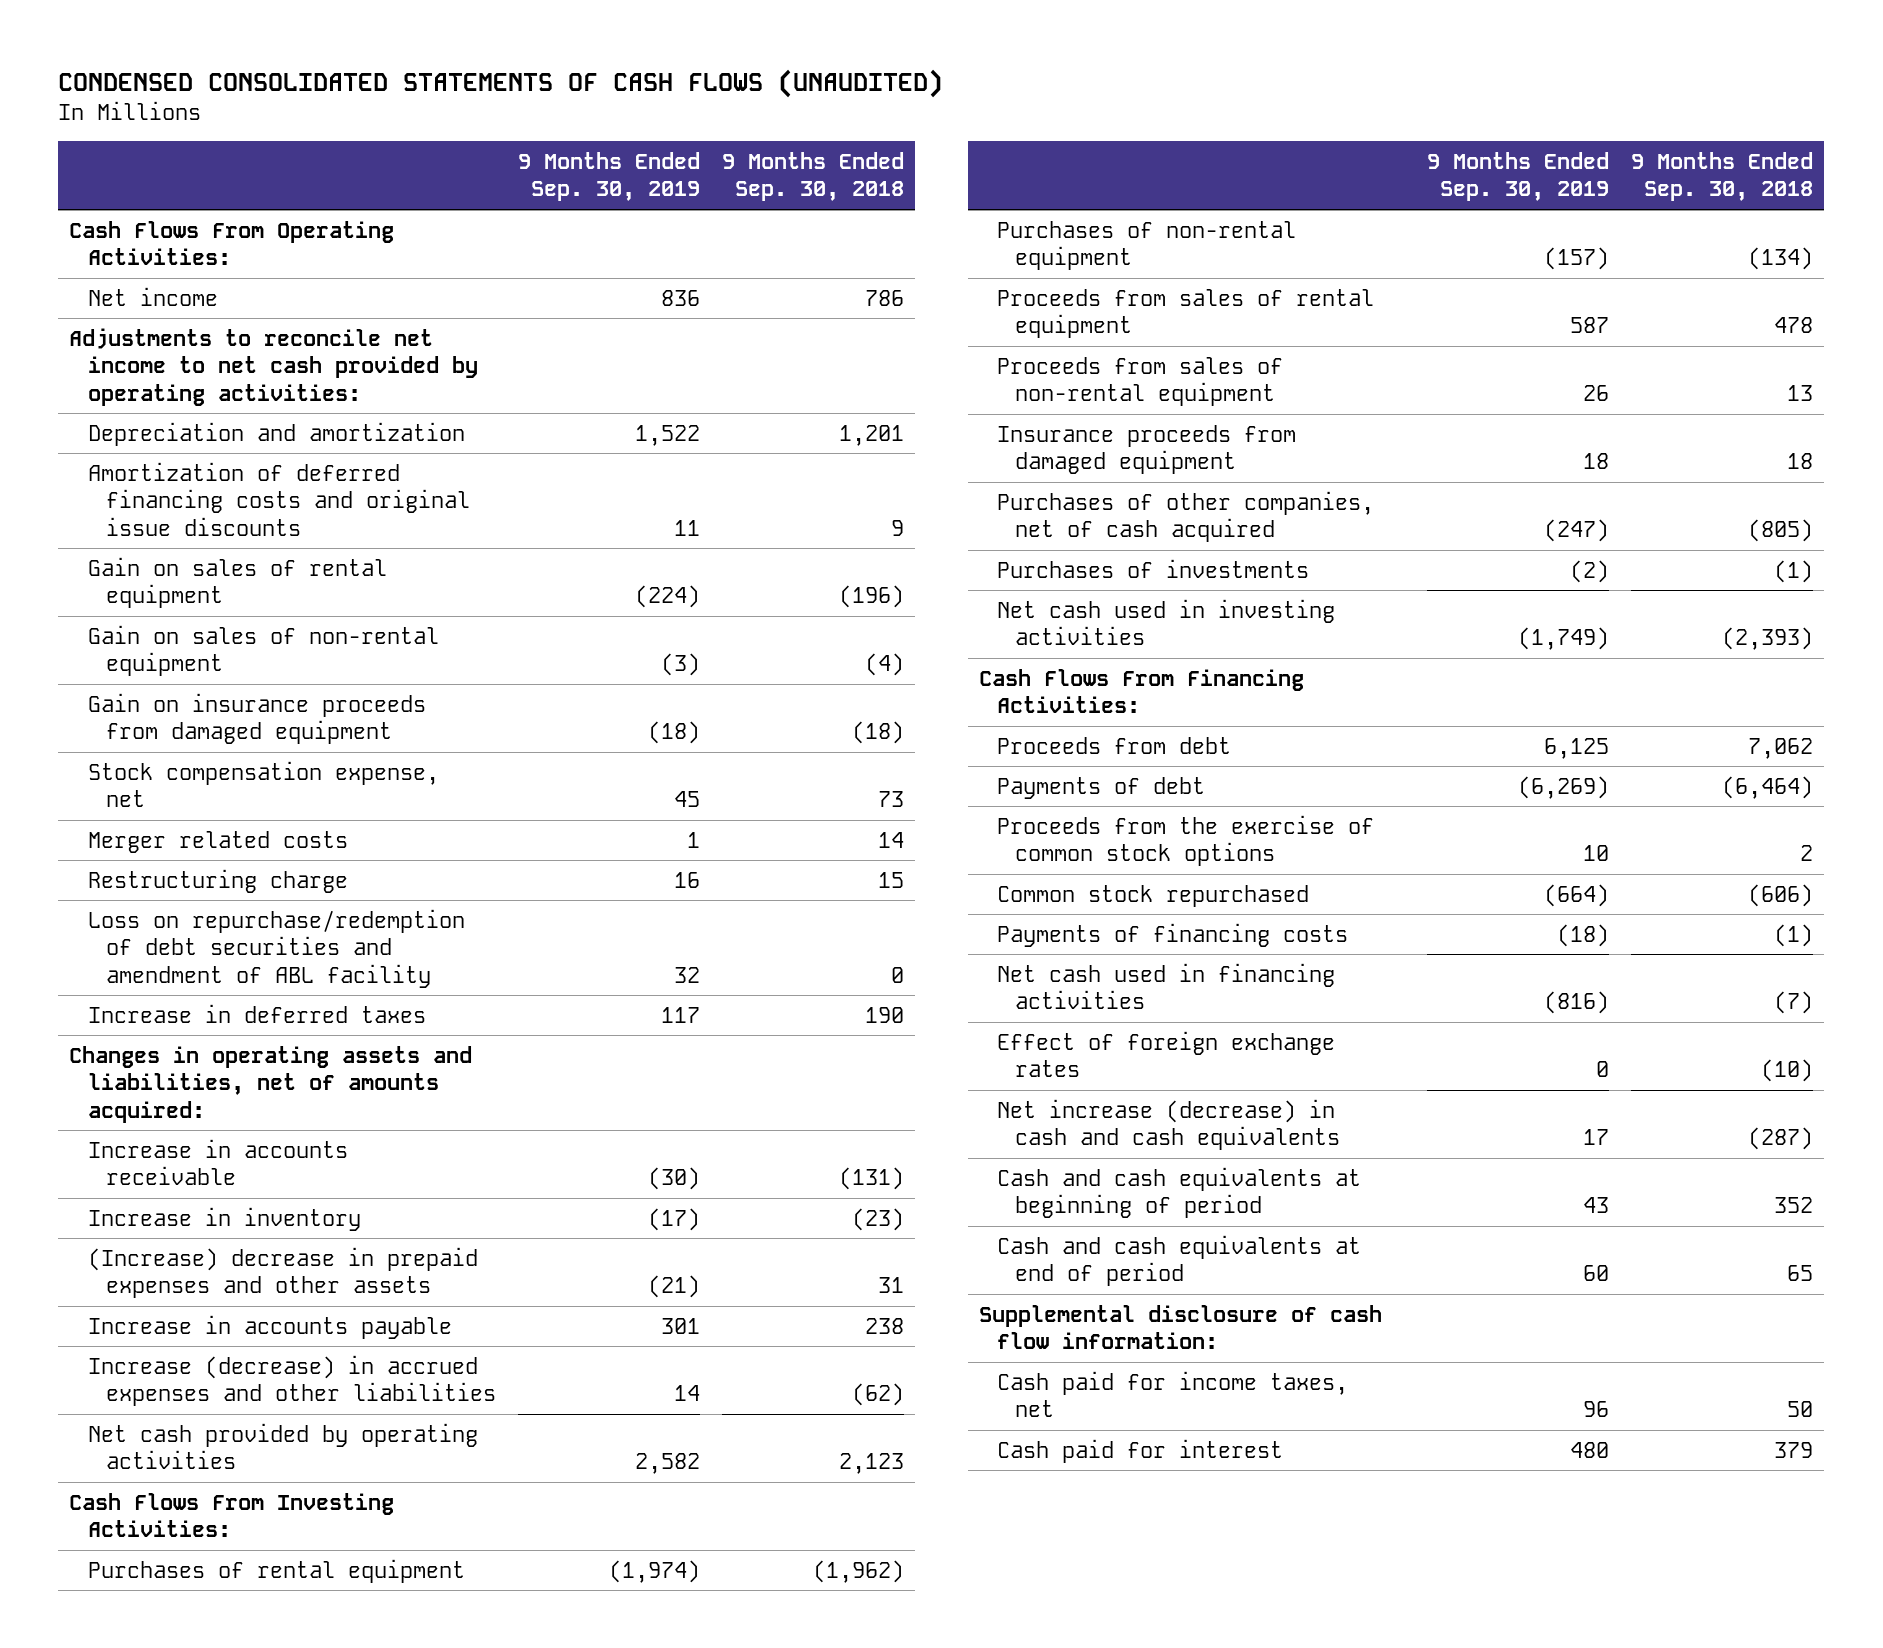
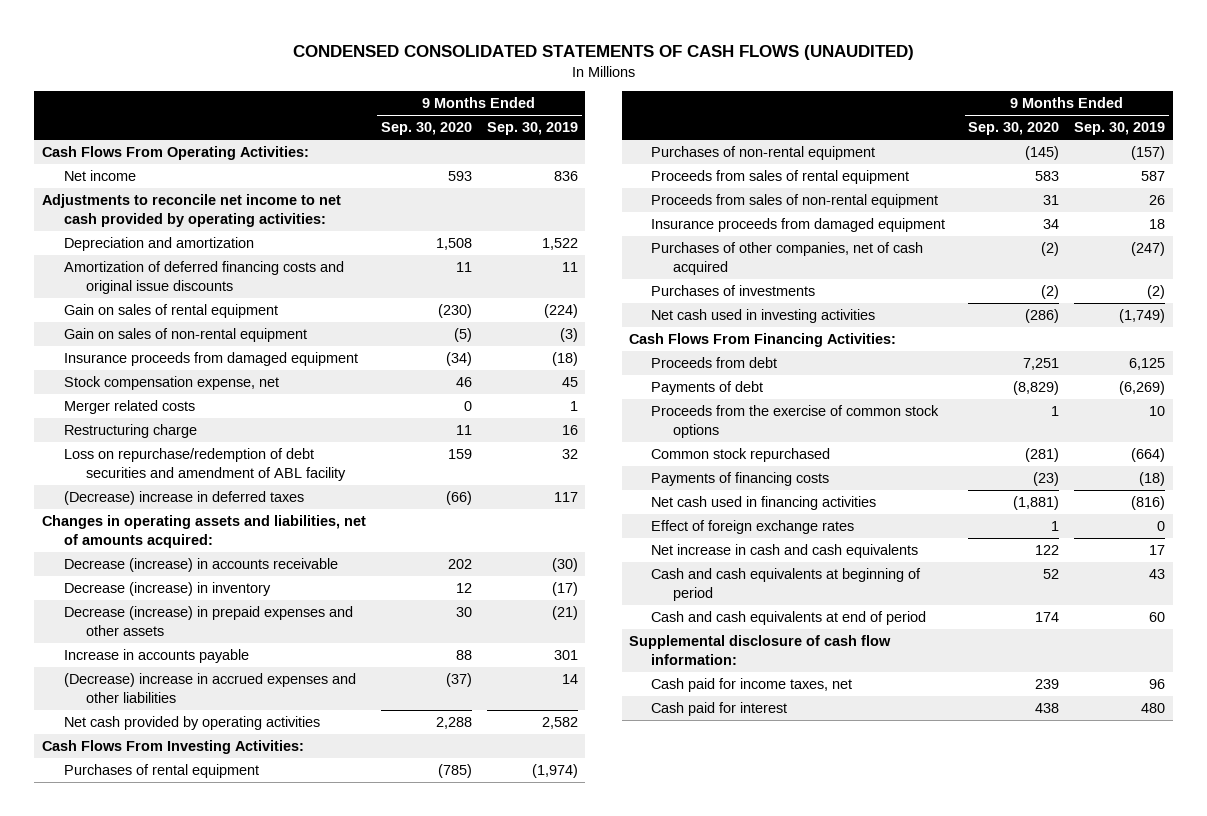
[721,151,904,202] 9 Months Ended Sep. 30, 2018 -> none
none -> [380,122,472,136] Sep. 30, 2020
[87,692,426,745] Gain on insurance proceeds from damaged equipment -> [63,351,358,366] Insurance proceeds from damaged equipment
[87,1003,426,1023] Increase in deferred taxes -> [63,490,304,505] (Decrease) increase in deferred taxes
[87,1138,348,1186] Increase in accounts receivable -> [63,557,338,572] Decrease (increase) in accounts receivable
[87,1206,361,1231] Increase in inventory -> [63,581,271,596] Decrease (increase) in inventory
[87,1246,478,1299] (Increase) decrease in prepaid expenses and other assets -> [63,605,353,636] Decrease (increase) in prepaid expenses and other assets
[87,1354,496,1407] Increase (decrease) in accrued expenses and other liabilities -> [63,672,356,703] (Decrease) increase in accrued expenses and other liabilities
[997,1098,1341,1151] Net increase (decrease) in cash and cash equivalents -> [651,543,919,558] Net increase in cash and cash equivalents

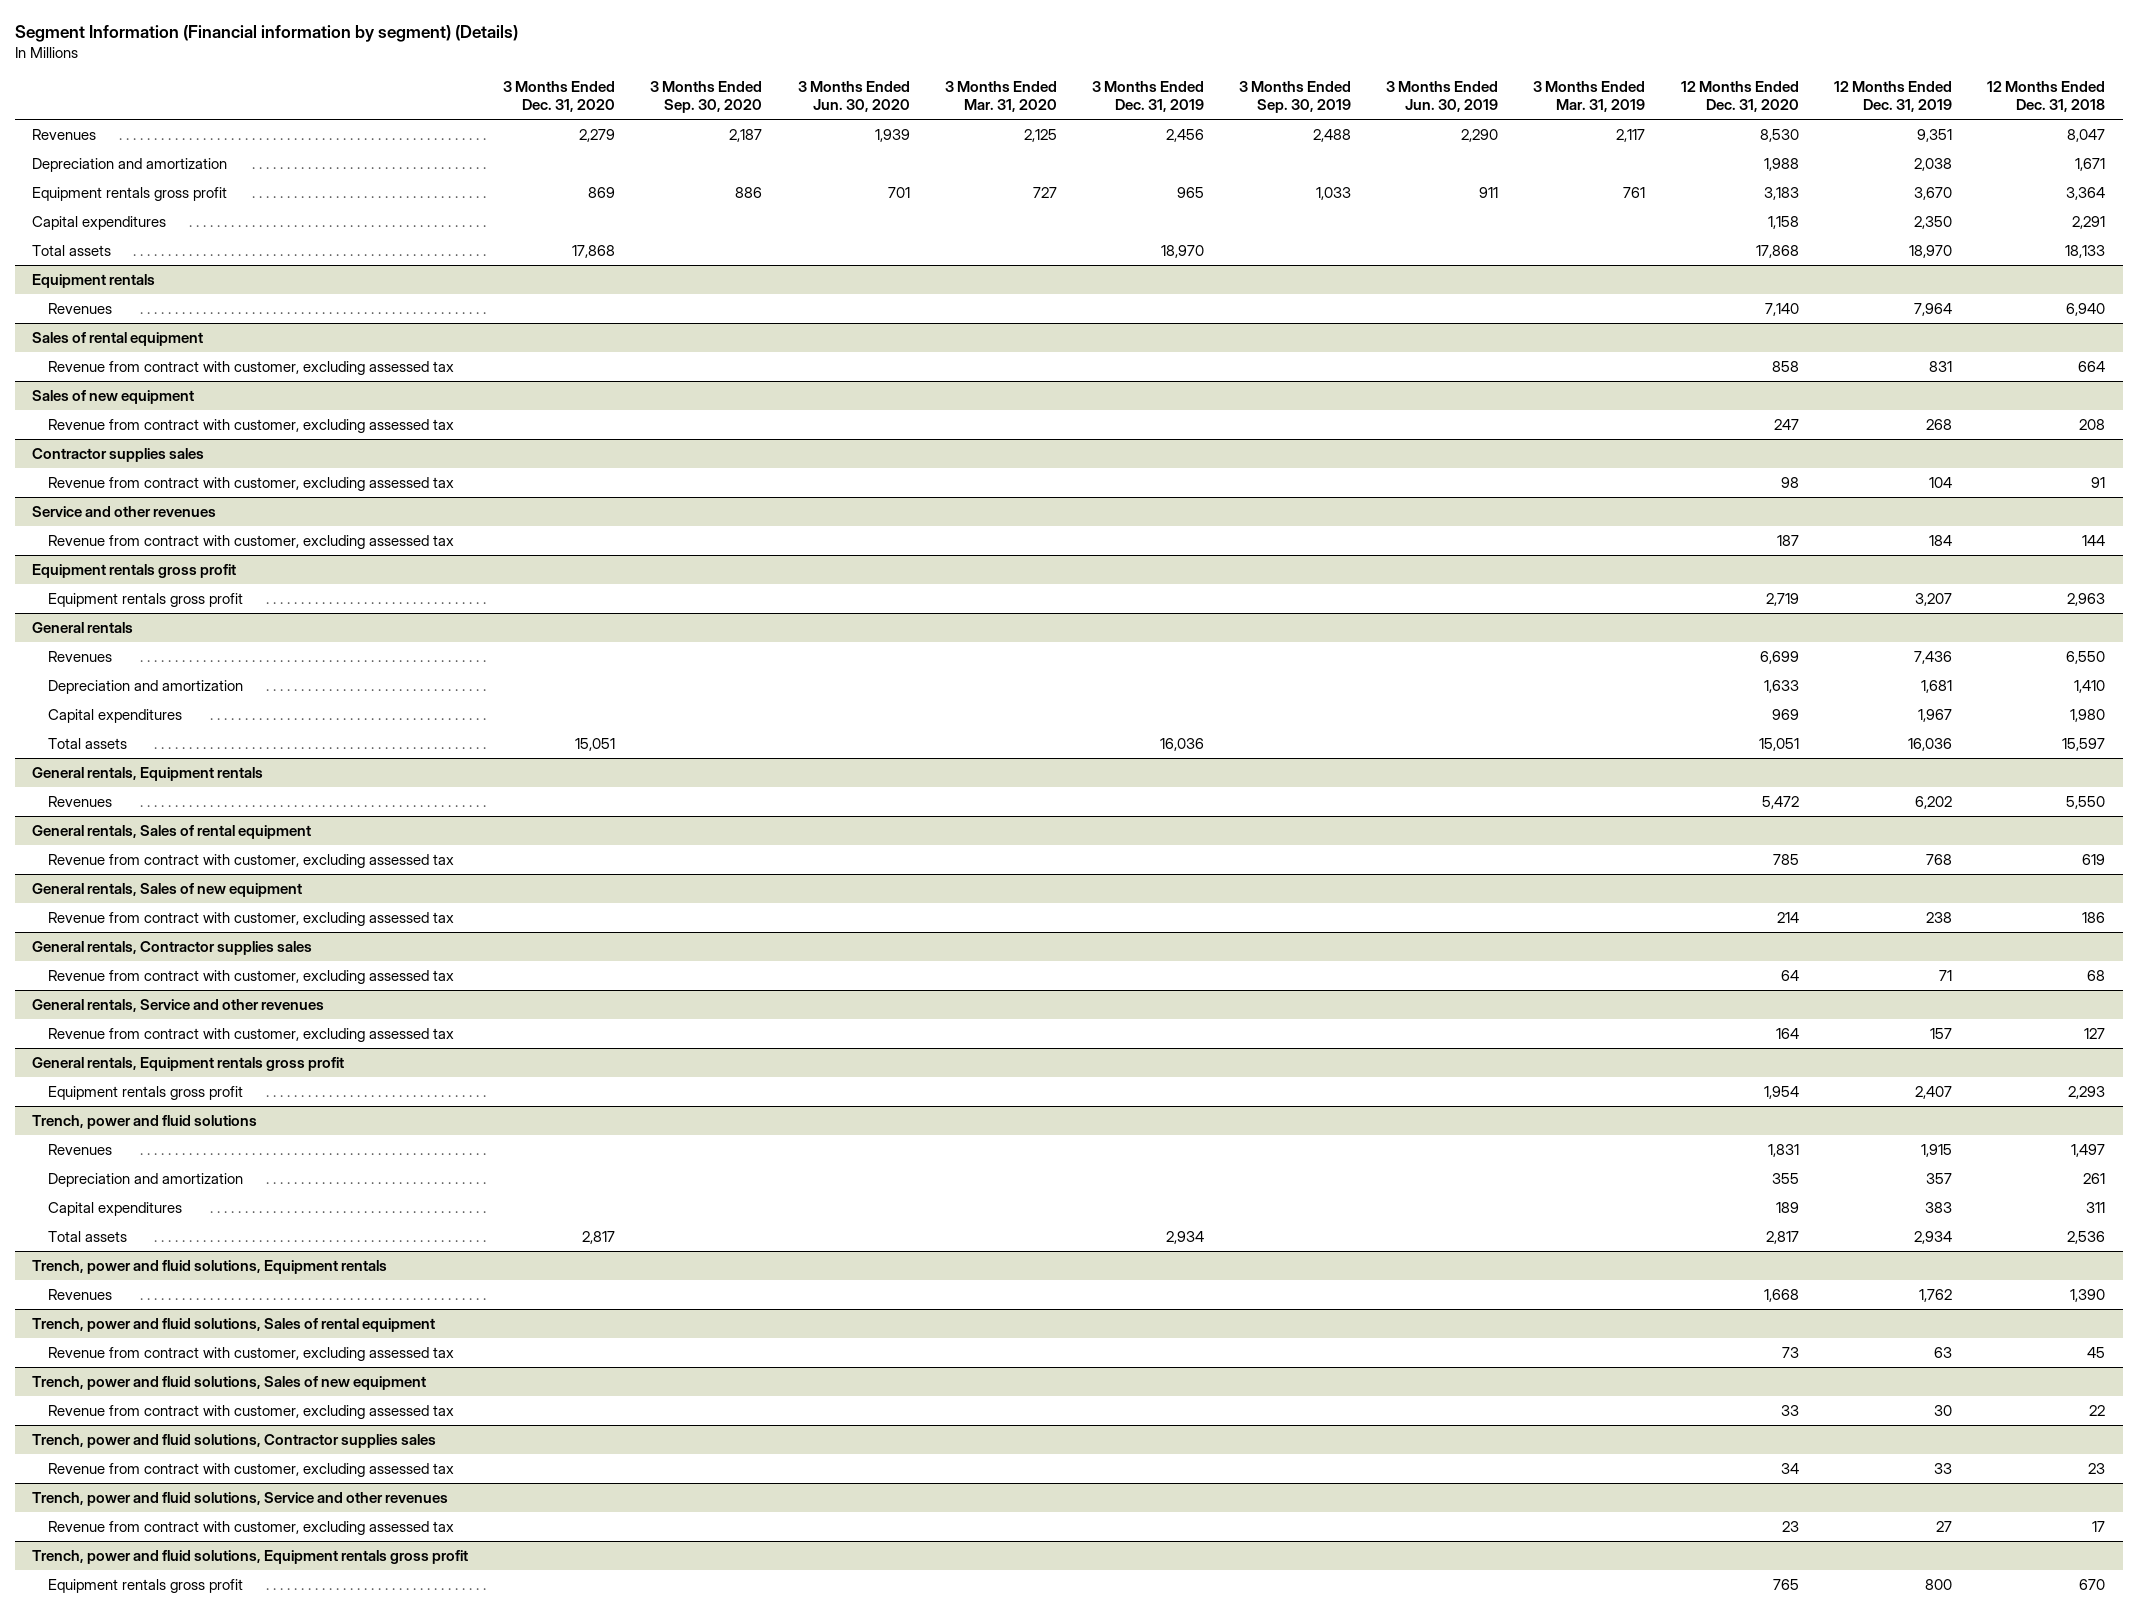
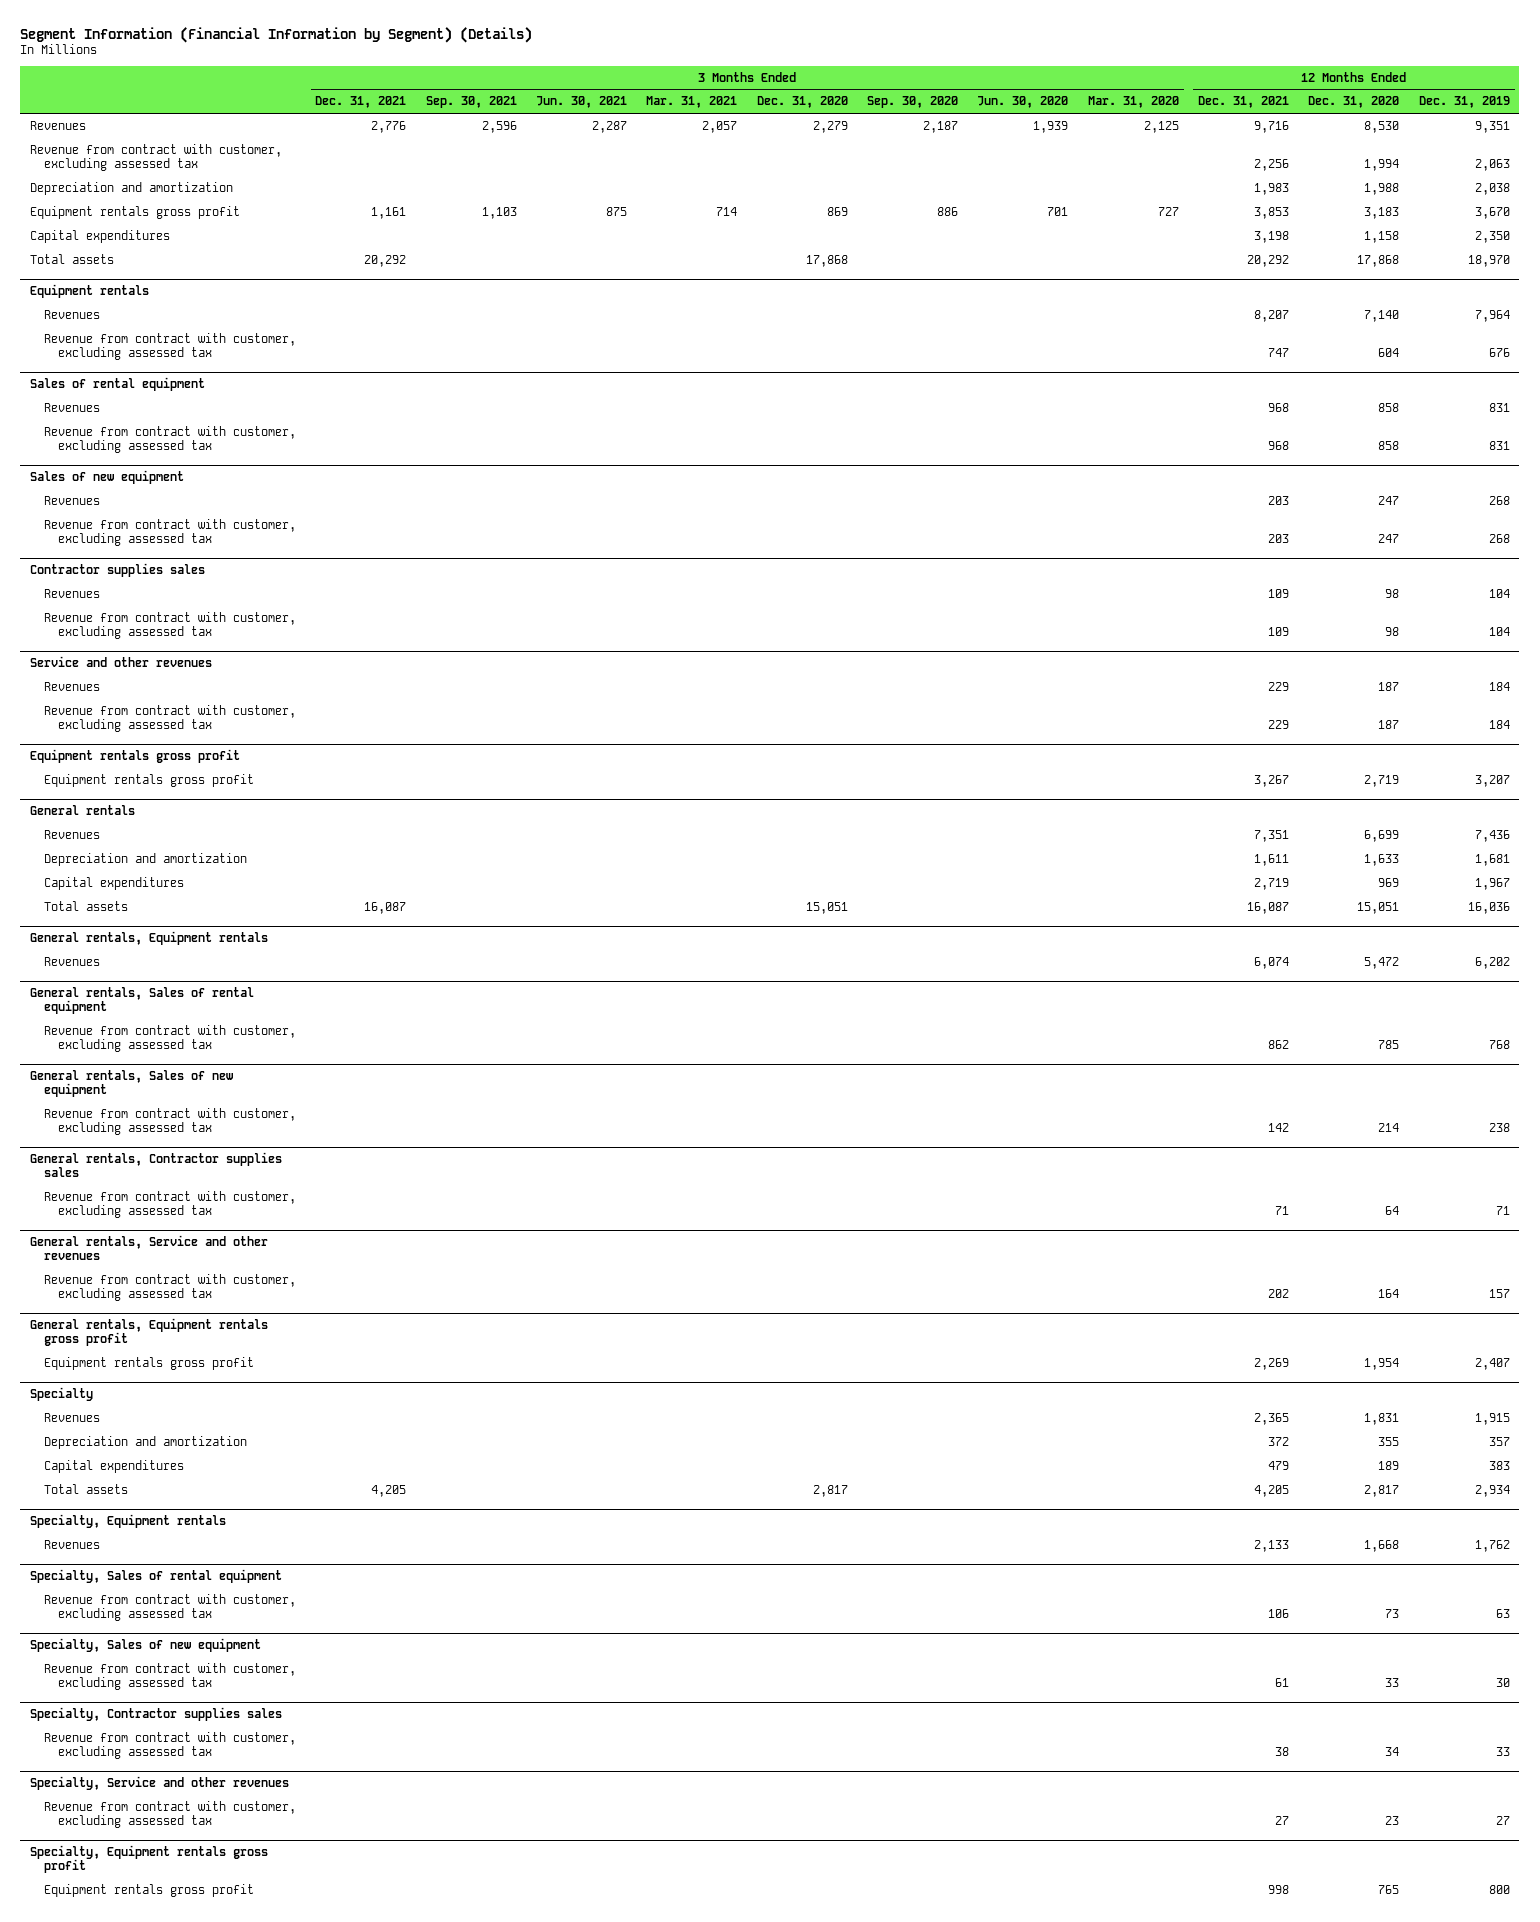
[14,24,518,42] Segment Information (Financial information by segment) (Details) -> [20,26,533,43] Segment Information (Financial Information by Segment) (Details)
[1091,81,1204,113] 3 Months Ended Dec. 31, 2019 -> none
[1239,81,1352,114] 3 Months Ended Sep. 30, 2019 -> none
[1386,81,1499,113] 3 Months Ended Jun. 30, 2019 -> none
[1533,81,1646,113] 3 Months Ended Mar. 31, 2019 -> none
[1986,81,2105,113] 12 Months Ended Dec. 31, 2018 -> none
none -> [315,96,407,109] Dec. 31, 2021
none -> [425,96,517,109] Sep. 30, 2021
none -> [536,96,628,109] Jun. 30, 2021
none -> [646,96,738,109] Mar. 31, 2021
none -> [1198,96,1290,109] Dec. 31, 2021
none -> [30,143,283,172] Revenue from contract with customer, excluding assessed tax
none -> [44,332,297,361] Revenue from contract with customer, excluding assessed tax
none -> [44,402,101,412] Revenues
none -> [44,495,101,505] Revenues
none -> [44,588,101,598] Revenues
none -> [44,681,101,691] Revenues
[32,1114,258,1129] Trench, power and fluid solutions -> none
none -> [30,1387,94,1402] Specialty
[32,1259,388,1274] Trench, power and fluid solutions, Equipment rentals -> none
none -> [30,1514,227,1529] Specialty, Equipment rentals
[32,1317,436,1332] Trench, power and fluid solutions, Sales of rental equipment -> none
none -> [30,1569,283,1584] Specialty, Sales of rental equipment
[32,1375,427,1390] Trench, power and fluid solutions, Sales of new equipment -> none
none -> [30,1638,262,1653] Specialty, Sales of new equipment
[32,1433,437,1448] Trench, power and fluid solutions, Contractor supplies sales -> none
none -> [30,1707,283,1722] Specialty, Contractor supplies sales
[32,1491,449,1506] Trench, power and fluid solutions, Service and other revenues -> none
none -> [30,1776,290,1791] Specialty, Service and other revenues
[32,1549,469,1564] Trench, power and fluid solutions, Equipment rentals gross profit -> none
none -> [30,1845,269,1874] Specialty, Equipment rentals gross profit

